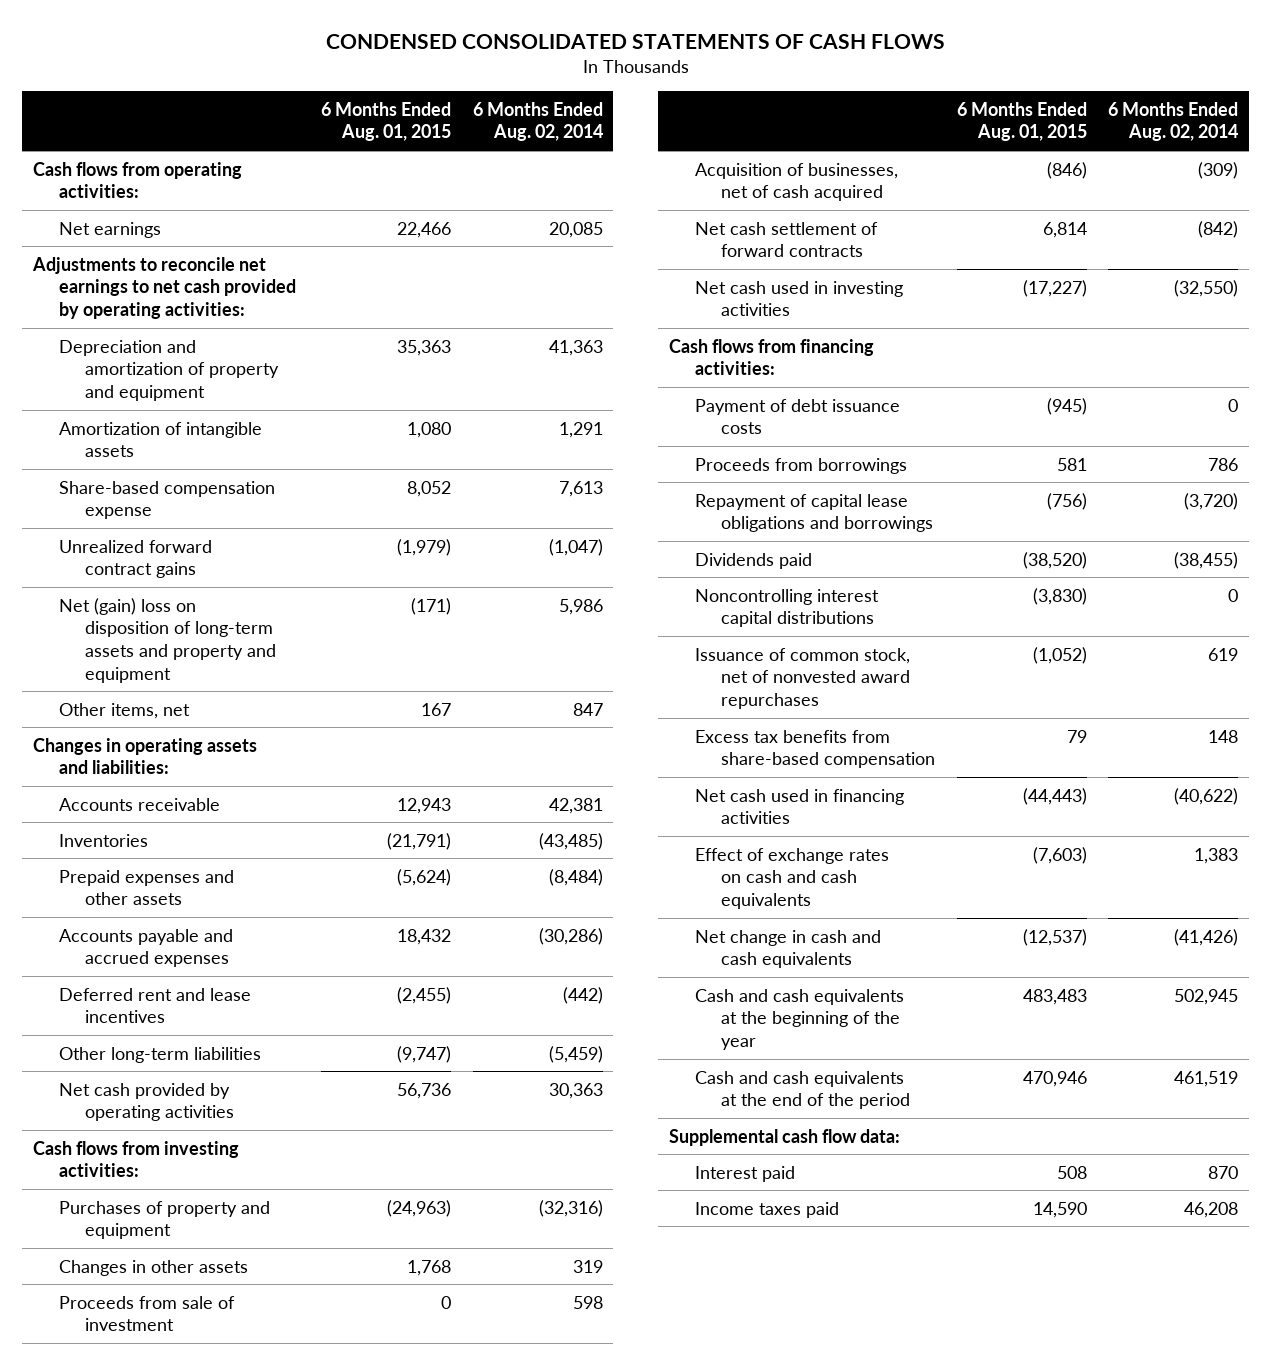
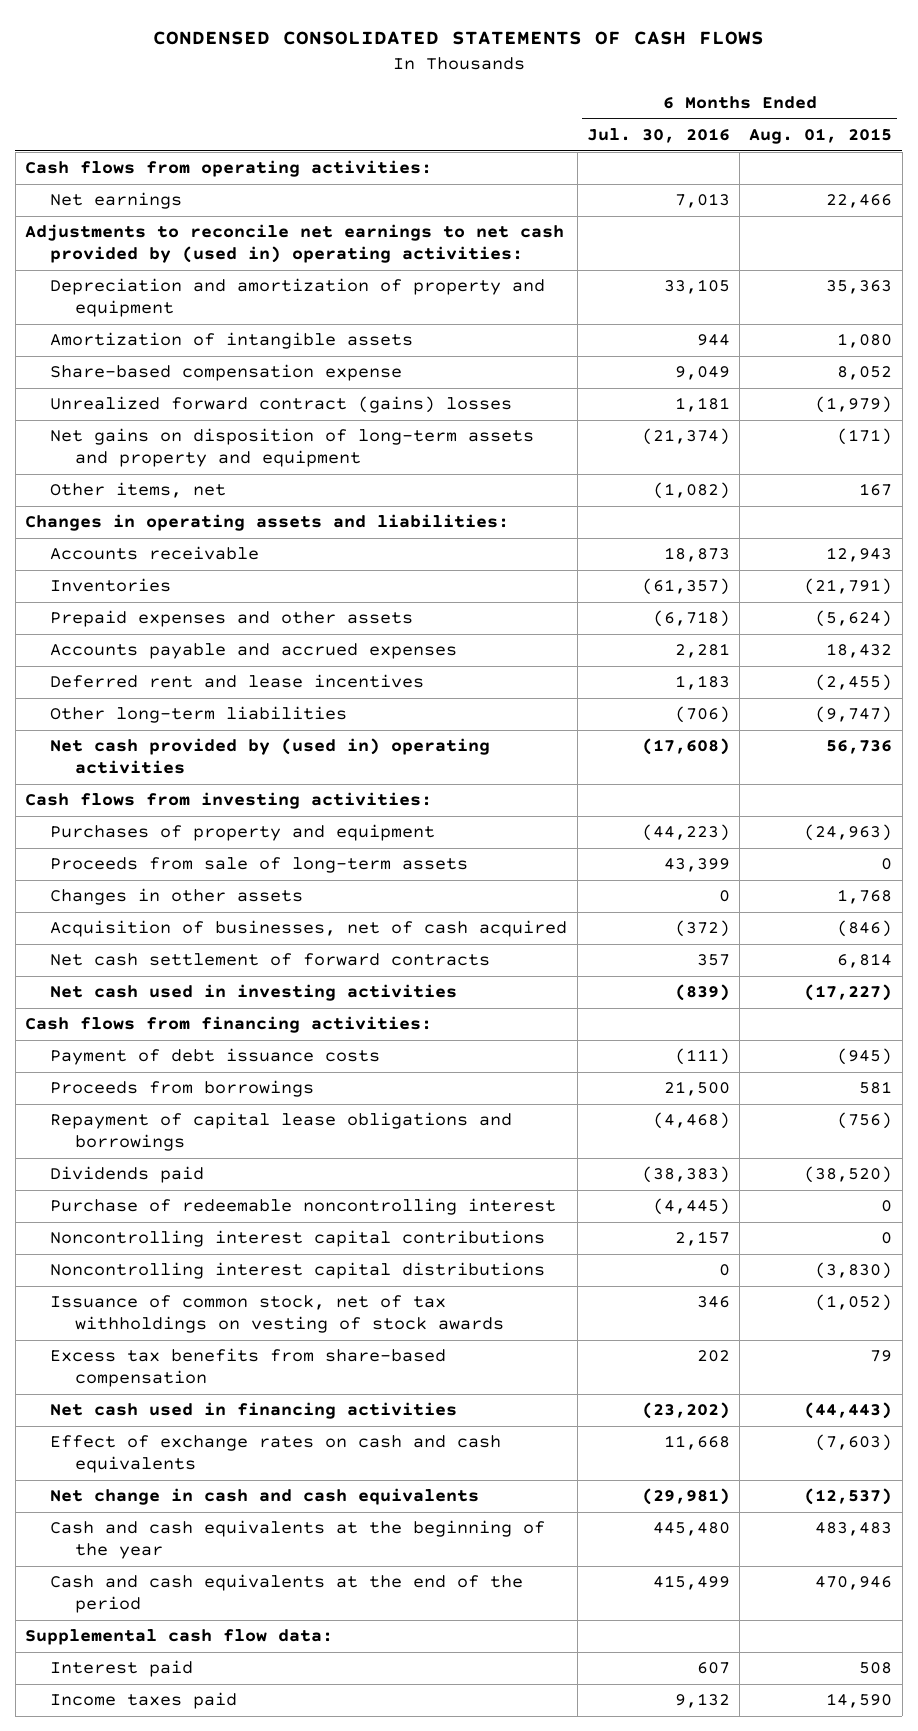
[472,101,603,142] 6 Months Ended Aug. 02, 2014 -> none
none -> [586,128,730,144] Jul. 30, 2016
[31,256,296,319] Adjustments to reconcile net earnings to net cash provided by operating activities: -> [25,224,565,264] Adjustments to reconcile net earnings to net cash provided by (used in) operating activities:
[58,539,212,579] Unrealized forward contract gains -> [50,396,513,414] Unrealized forward contract (gains) losses
[58,597,277,683] Net (gain) loss on disposition of long-term assets and property and equipment -> [50,428,535,468] Net gains on disposition of long-term assets and property and equipment
[58,1082,235,1122] Net cash provided by operating activities -> [50,738,491,775] Net cash provided by (used in) operating activities
none -> [50,857,469,874] Proceeds from sale of long-term assets
[58,1295,235,1332] Proceeds from sale of investment -> none
none -> [50,1198,557,1216] Purchase of redeemable noncontrolling interest
none -> [50,1230,546,1248] Noncontrolling interest capital contributions
[694,647,910,709] Issuance of common stock, net of nonvested award repurchases -> [50,1295,505,1334] Issuance of common stock, net of tax withholdings on vesting of stock awards

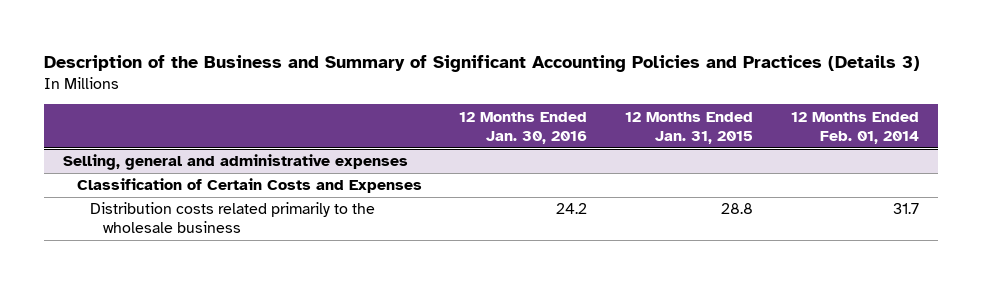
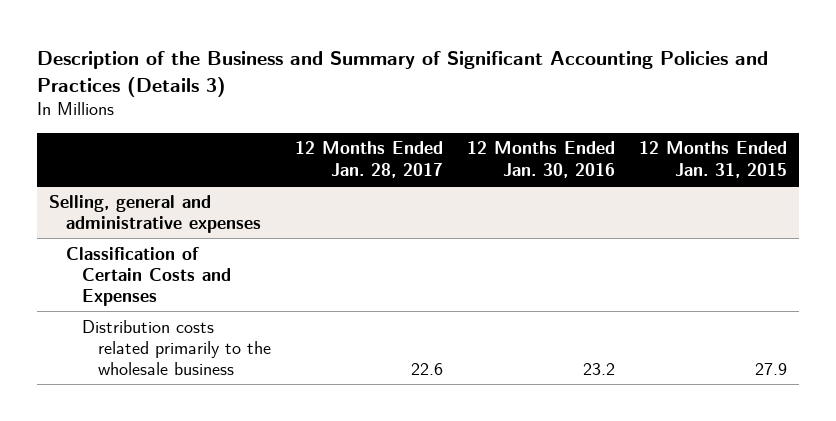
[790,111,919,144] 12 Months Ended Feb. 01, 2014 -> none
none -> [295,141,444,178] 12 Months Ended Jan. 28, 2017
[556,203,588,215] 24.2 -> [583,363,616,376] 23.2
[721,203,754,215] 28.8 -> [754,363,787,376] 27.9

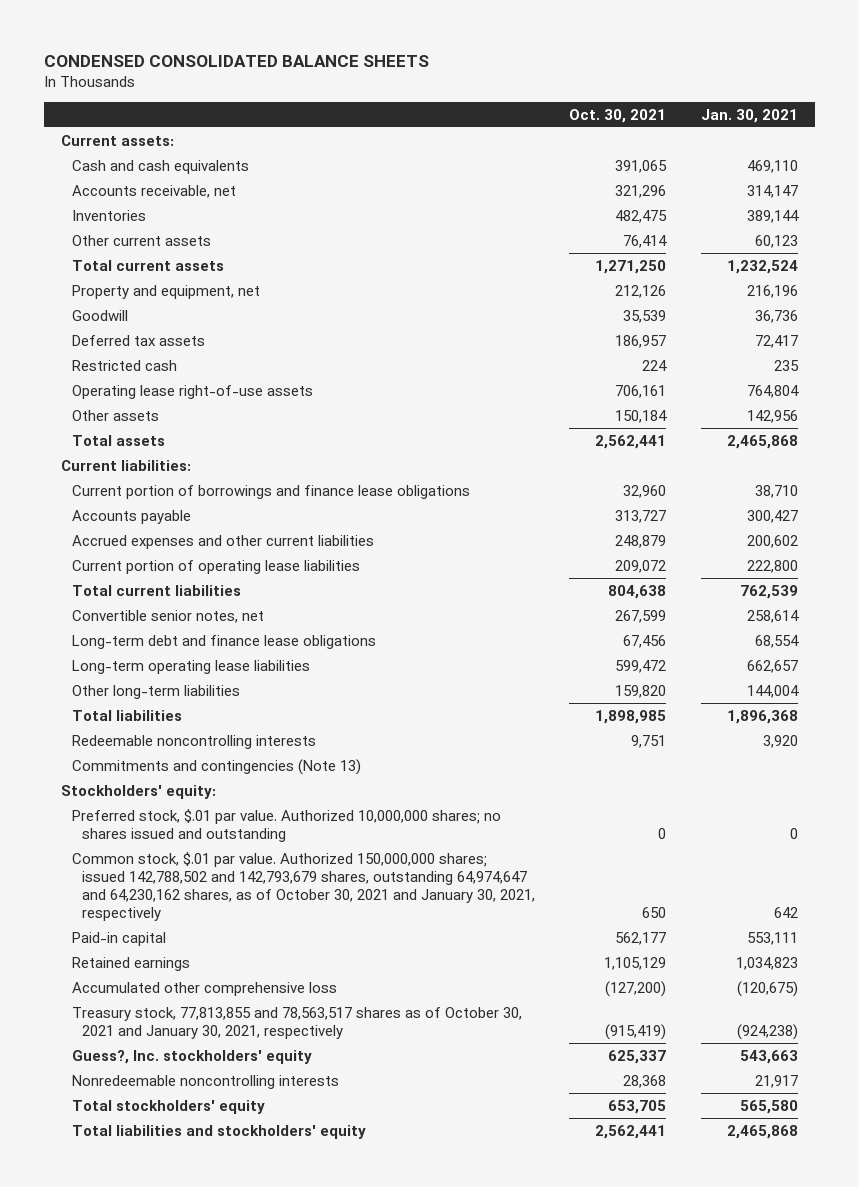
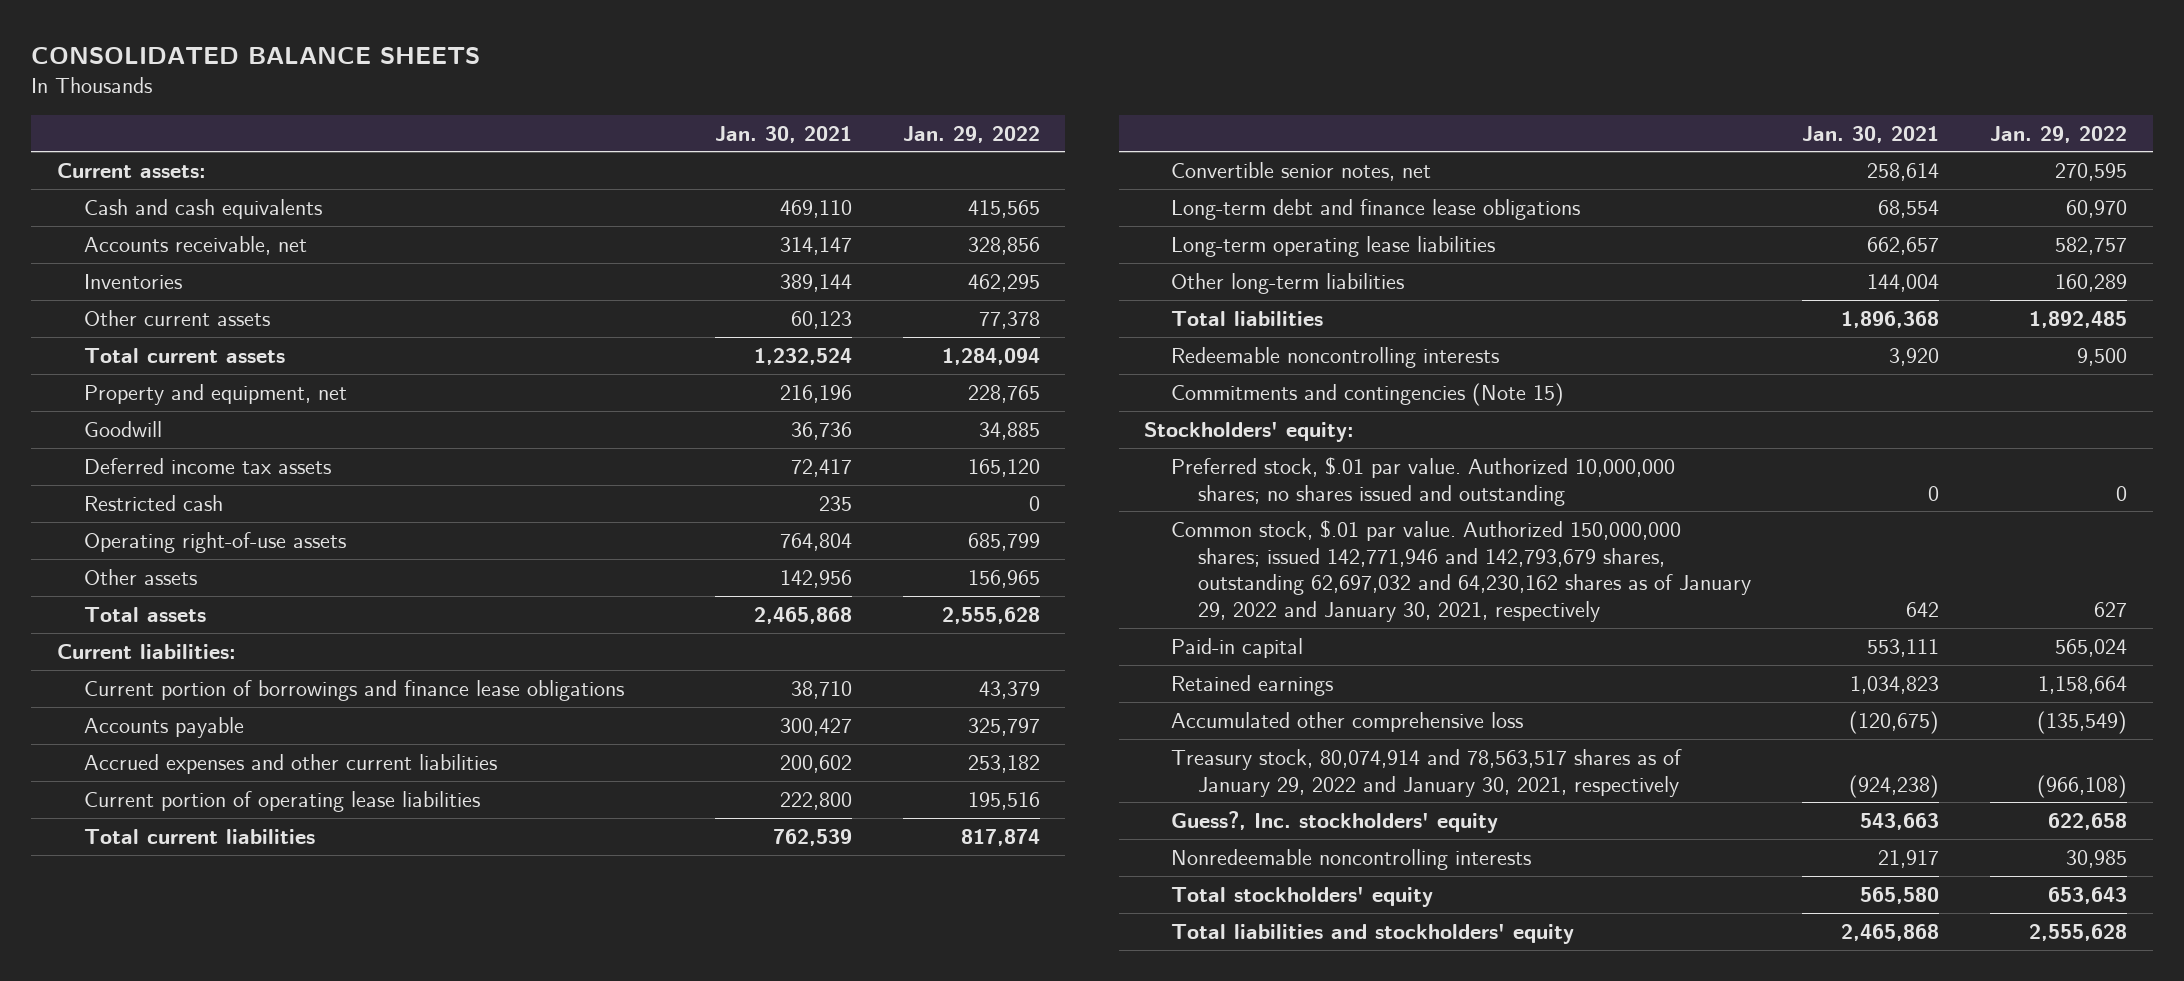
[44,55,430,68] CONDENSED CONSOLIDATED BALANCE SHEETS -> [31,47,481,65] CONSOLIDATED BALANCE SHEETS
[569,108,667,123] Oct. 30, 2021 -> none
none -> [902,125,1040,143] Jan. 29, 2022
[71,334,205,346] Deferred tax assets -> [83,457,331,474] Deferred income tax assets
[71,384,313,399] Operating lease right-of-use assets -> [83,531,346,553] Operating right-of-use assets
[71,758,361,775] Commitments and contingencies (Note 13) -> [1171,382,1565,406] Commitments and contingencies (Note 15)
[71,851,536,922] Common stock, $.01 par value. Authorized 150,000,000 shares; issued 142,788,502 and 142,793,679 shares, outstanding 64,974,647 and 64,230,162 shares, as of October 30, 2021 and January 30, 2021, respectively -> [1171,519,1751,622] Common stock, $.01 par value. Authorized 150,000,000 shares; issued 142,771,946 and 142,793,679 shares, outstanding 62,697,032 and 64,230,162 shares as of January 29, 2022 and January 30, 2021, respectively
[71,1006,522,1039] Treasury stock, 77,813,855 and 78,563,517 shares as of October 30, 2021 and January 30, 2021, respectively -> [1171,748,1683,797] Treasury stock, 80,074,914 and 78,563,517 shares as of January 29, 2022 and January 30, 2021, respectively

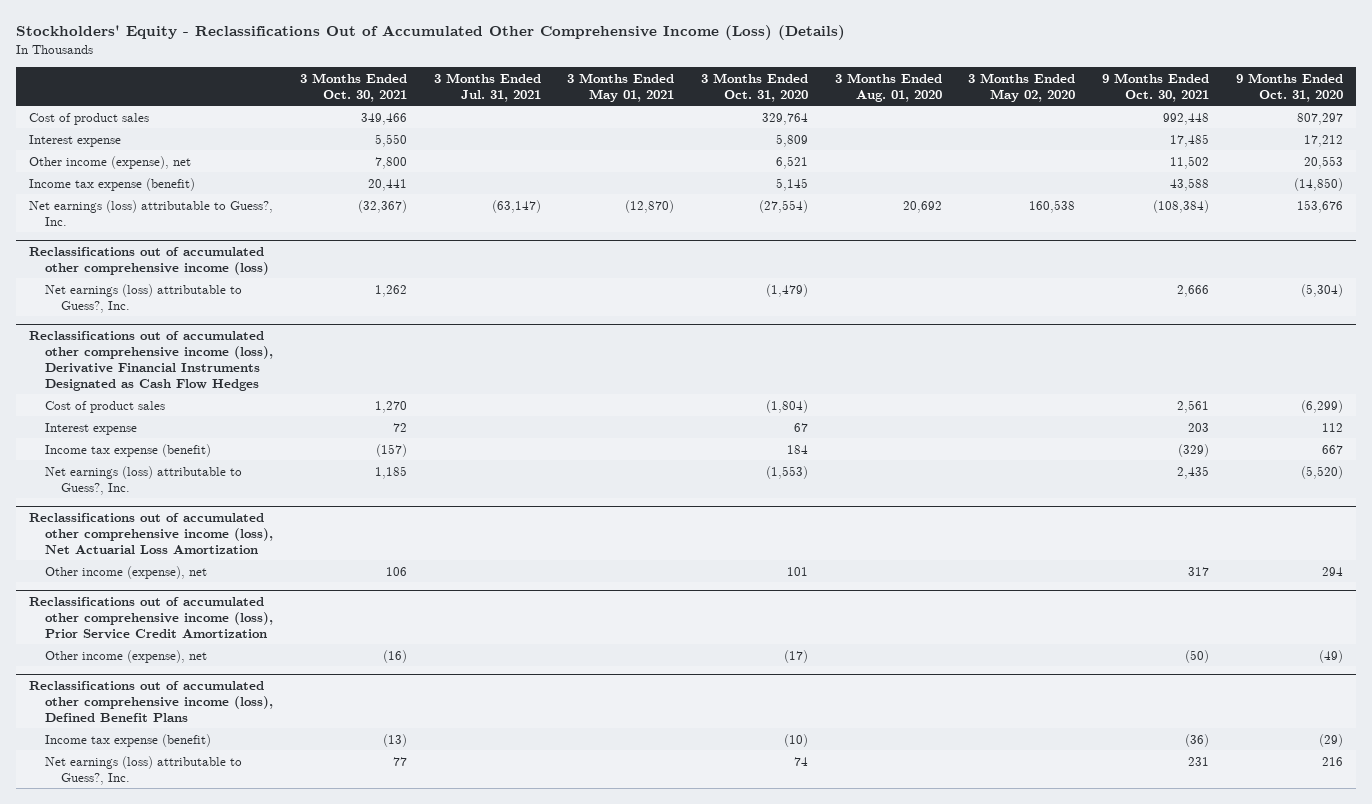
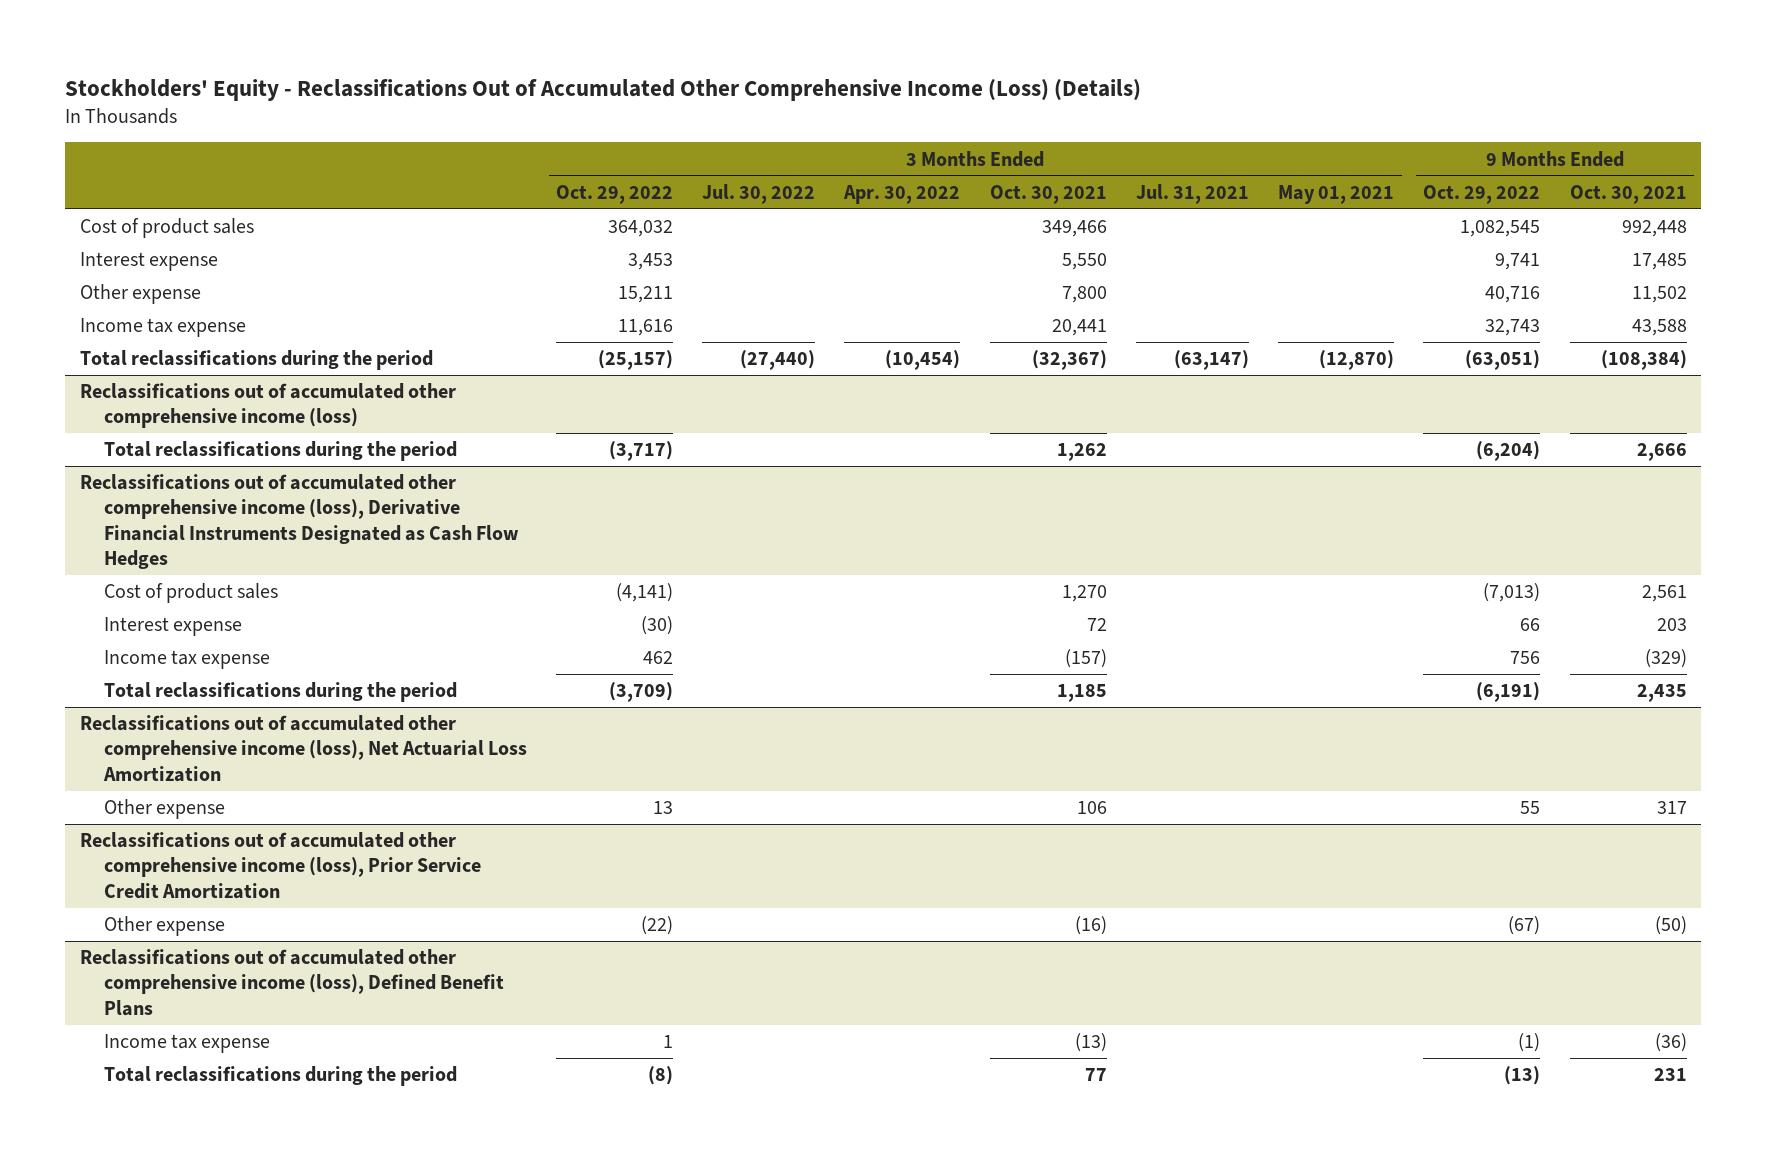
[700,72,808,102] 3 Months Ended Oct. 31, 2020 -> none
[834,72,942,102] 3 Months Ended Aug. 01, 2020 -> none
[968,72,1076,102] 3 Months Ended May 02, 2020 -> none
[1235,72,1343,102] 9 Months Ended Oct. 31, 2020 -> none
none -> [555,184,673,204] Oct. 29, 2022
none -> [702,183,816,204] Jul. 30, 2022
none -> [843,184,961,204] Apr. 30, 2022
none -> [1423,184,1541,204] Oct. 29, 2022
[29,155,192,169] Other income (expense), net -> [79,284,201,305] Other expense
[29,177,196,191] Income tax expense (benefit) -> [79,318,246,338] Income tax expense
[29,199,274,226] Net earnings (loss) attributable to Guess?, Inc. -> [79,350,433,371] Total reclassifications during the period
[44,283,242,313] Net earnings (loss) attributable to Guess?, Inc. -> [103,441,457,462] Total reclassifications during the period
[44,443,211,457] Income tax expense (benefit) -> [103,650,270,670] Income tax expense
[44,465,242,495] Net earnings (loss) attributable to Guess?, Inc. -> [103,682,457,703] Total reclassifications during the period
[44,565,207,579] Other income (expense), net -> [103,799,225,820] Other expense
[44,649,207,663] Other income (expense), net -> [103,916,225,937] Other expense
[44,733,211,747] Income tax expense (benefit) -> [103,1034,270,1054] Income tax expense
[44,755,242,785] Net earnings (loss) attributable to Guess?, Inc. -> [103,1066,457,1087] Total reclassifications during the period

